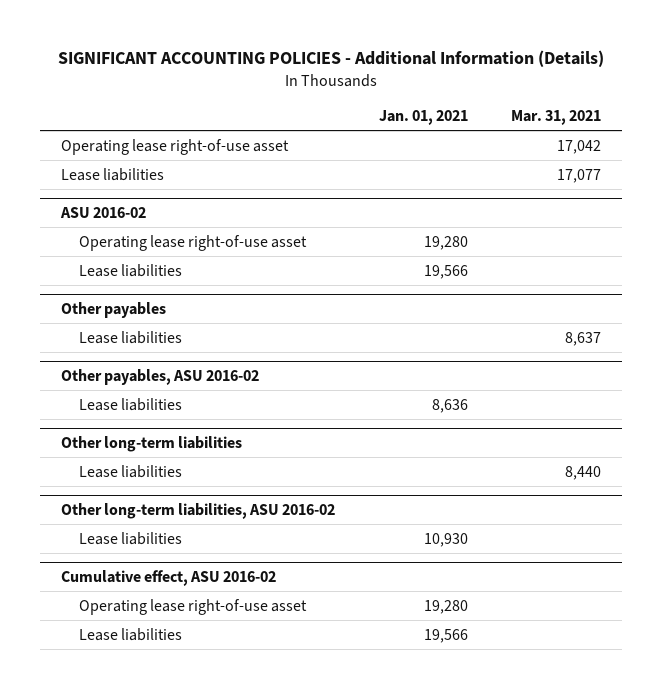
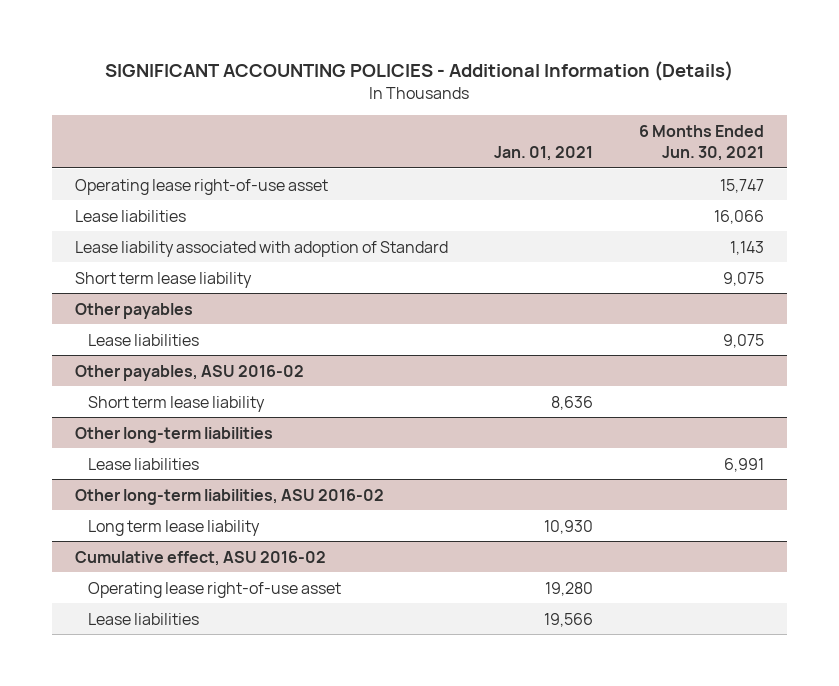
[510,109,601,125] Mar. 31, 2021 -> none
none -> [638,125,764,161] 6 Months Ended Jun. 30, 2021
[60,206,147,218] ASU 2016-02 -> none
[79,234,308,251] Operating lease right-of-use asset -> none
[79,263,183,277] Lease liabilities -> none
none -> [75,240,449,257] Lease liability associated with adoption of Standard
none -> [75,271,253,288] Short term lease liability
[79,397,183,411] Lease liabilities -> [87,395,265,412] Short term lease liability
[79,531,183,545] Lease liabilities -> [87,519,260,536] Long term lease liability

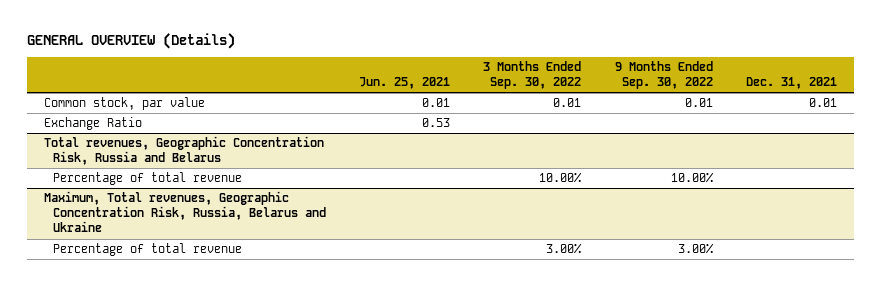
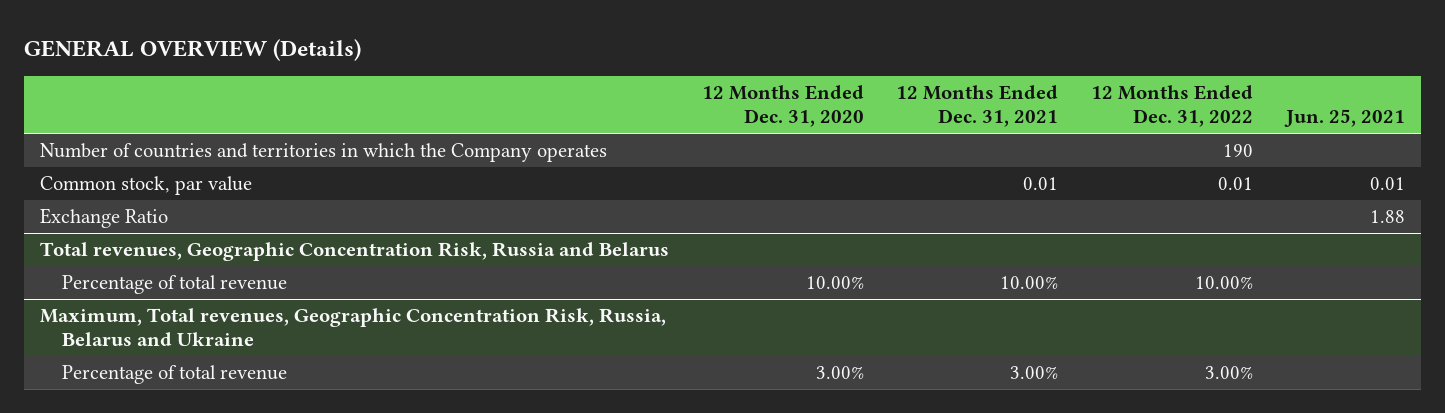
[483,60,582,90] 3 Months Ended Sep. 30, 2022 -> none
[614,60,713,90] 9 Months Ended Sep. 30, 2022 -> none
[745,77,837,90] Dec. 31, 2021 -> none
none -> [701,85,864,128] 12 Months Ended Dec. 31, 2020
none -> [896,85,1059,128] 12 Months Ended Dec. 31, 2021
none -> [1091,85,1254,128] 12 Months Ended Dec. 31, 2022
none -> [40,143,608,163] Number of countries and territories in which the Company operates
[422,118,451,128] 0.53 -> [1369,210,1405,224] 1.88

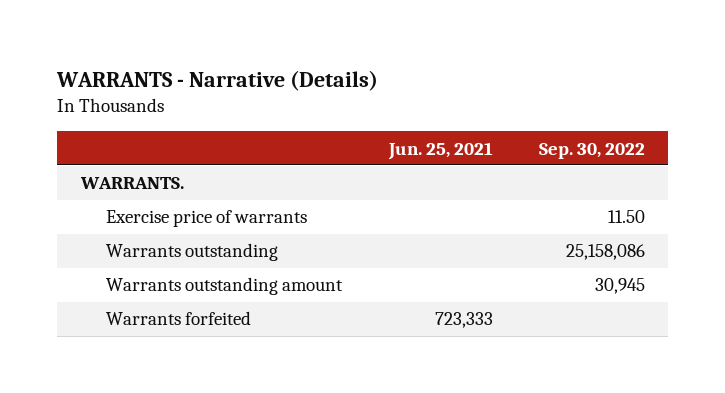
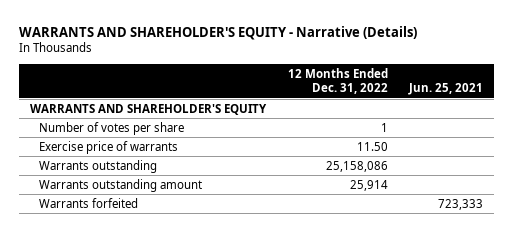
[56,69,379,91] WARRANTS - Narrative (Details) -> [18,25,417,40] WARRANTS AND SHAREHOLDER'S EQUITY - Narrative (Details)
[538,142,645,159] Sep. 30, 2022 -> none
none -> [287,67,388,94] 12 Months Ended Dec. 31, 2022
[79,177,184,190] WARRANTS. -> [29,103,267,115] WARRANTS AND SHAREHOLDER'S EQUITY
none -> [39,121,185,135] Number of votes per share

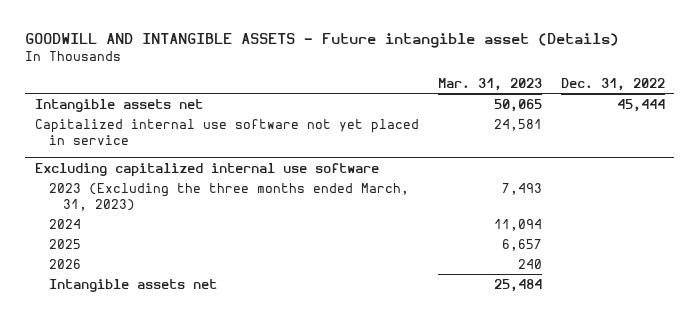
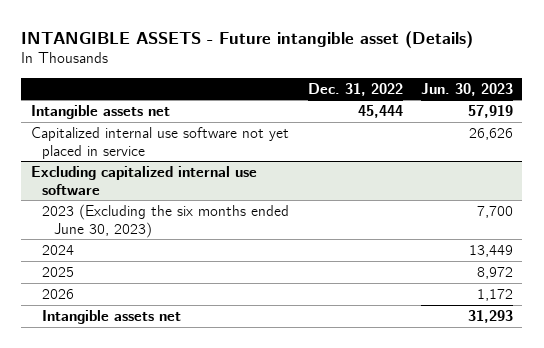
[25,33,620,49] GOODWILL AND INTANGIBLE ASSETS - Future intangible asset (Details) -> [21,30,474,48] INTANGIBLE ASSETS - Future intangible asset (Details)
[437,78,542,92] Mar. 31, 2023 -> none
none -> [421,82,514,96] Jun. 30, 2023
[48,182,409,211] 2023 (Excluding the three months ended March, 31, 2023) -> [42,203,290,238] 2023 (Excluding the six months ended June 30, 2023)

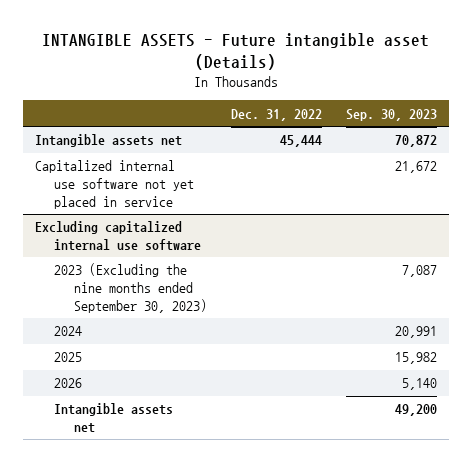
[421,82,514,96] Jun. 30, 2023 -> none
none -> [346,108,438,121] Sep. 30, 2023
[42,203,290,238] 2023 (Excluding the six months ended June 30, 2023) -> [54,263,208,313] 2023 (Excluding the nine months ended September 30, 2023)

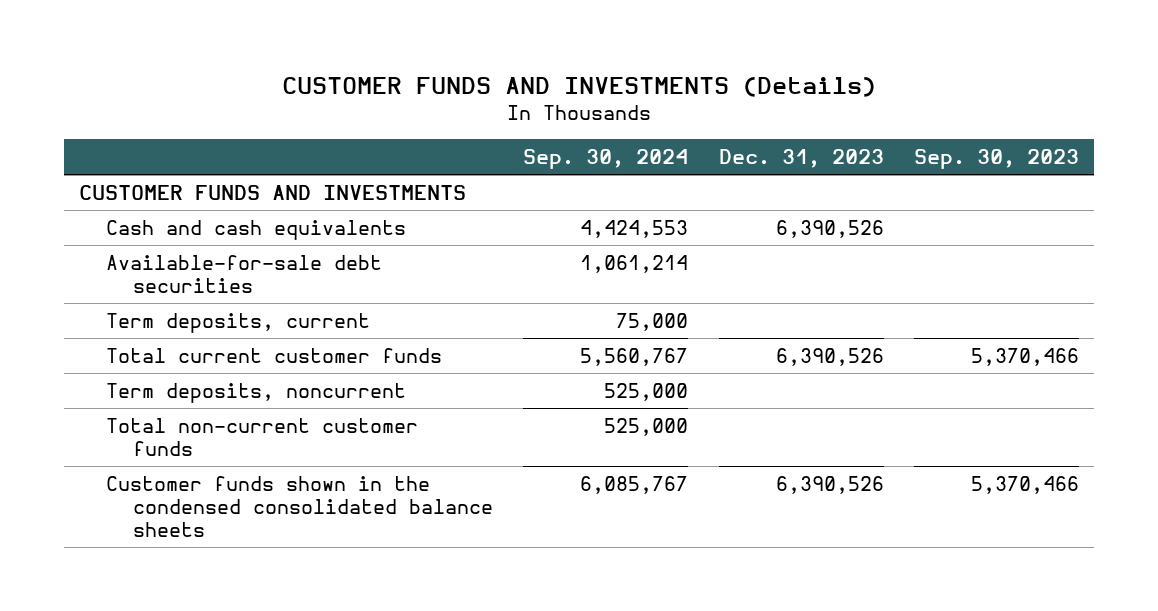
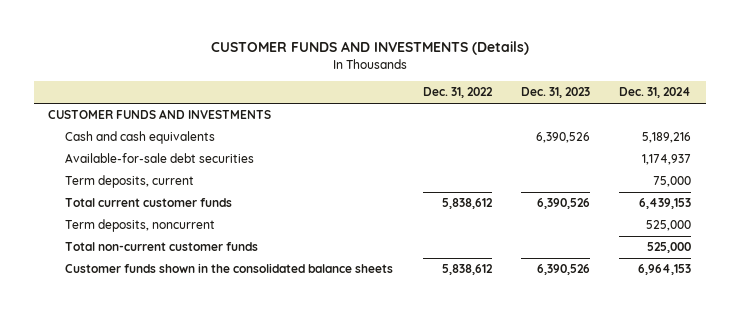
[523,149,689,170] Sep. 30, 2024 -> none
[914,149,1080,170] Sep. 30, 2023 -> none
none -> [422,87,493,99] Dec. 31, 2022
none -> [619,87,692,99] Dec. 31, 2024
[105,475,494,537] Customer funds shown in the condensed consolidated balance sheets -> [65,263,394,274] Customer funds shown in the consolidated balance sheets

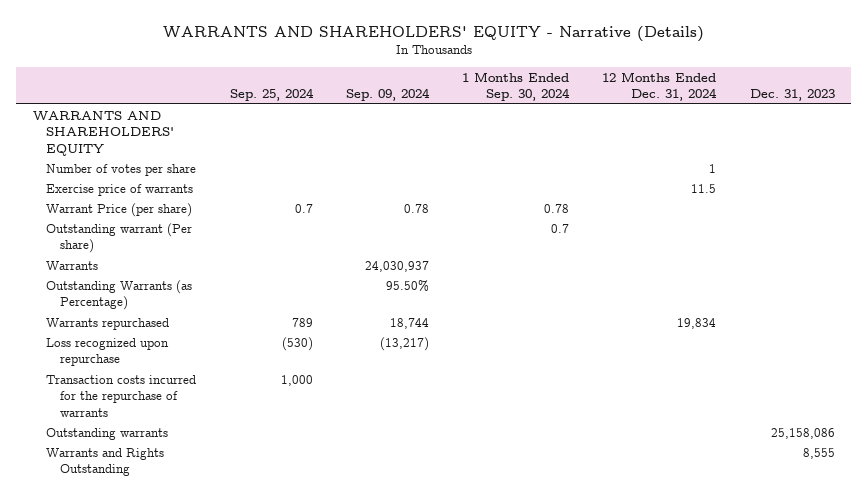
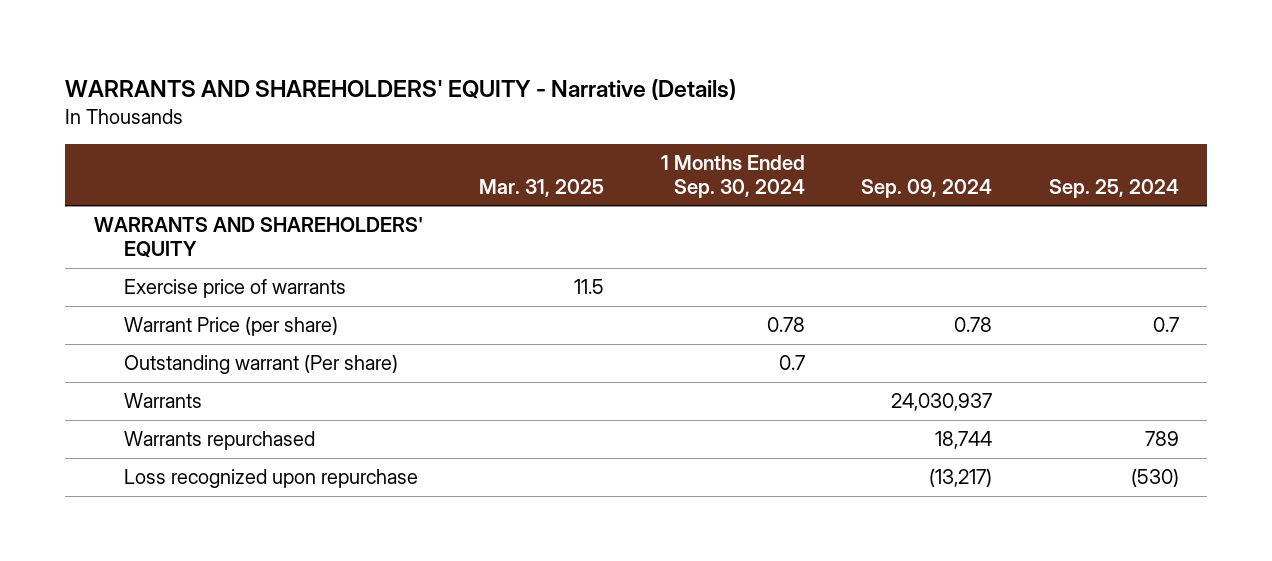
[602,71,718,102] 12 Months Ended Dec. 31, 2024 -> none
[749,89,835,102] Dec. 31, 2023 -> none
none -> [479,178,605,197] Mar. 31, 2025
[46,163,197,176] Number of votes per share -> none
[46,279,193,311] Outstanding Warrants (as Percentage) -> none
[46,374,197,417] Transaction costs incurred for the repurchase of warrants -> none
[46,427,169,440] Outstanding warrants -> none
[46,447,165,477] Warrants and Rights Outstanding -> none

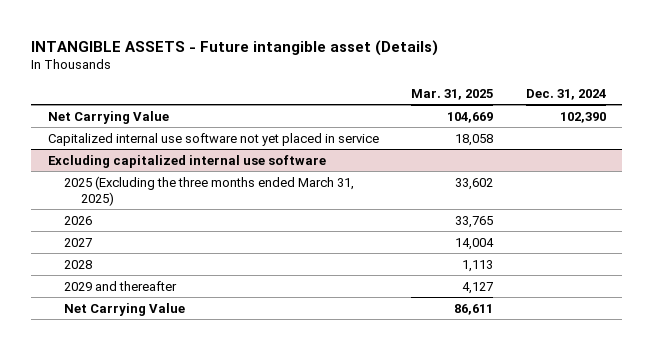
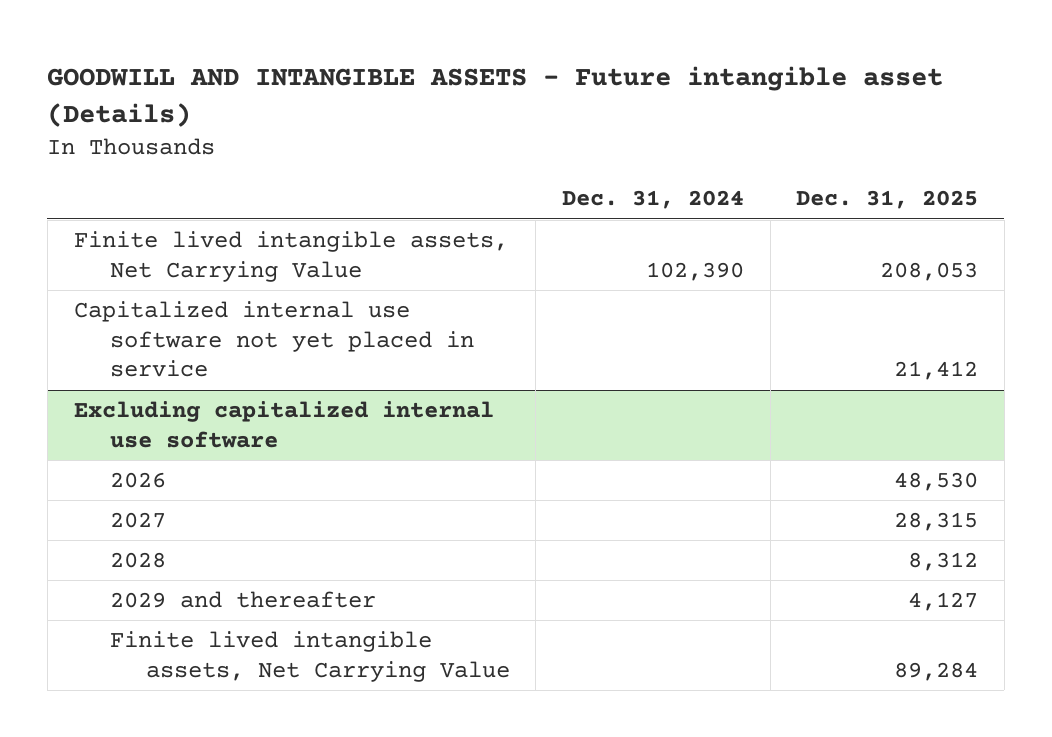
[31,39,439,56] INTANGIBLE ASSETS - Future intangible asset (Details) -> [47,65,944,127] GOODWILL AND INTANGIBLE ASSETS - Future intangible asset (Details)
[411,89,494,101] Mar. 31, 2025 -> none
none -> [796,190,979,210] Dec. 31, 2025
[47,110,169,124] Net Carrying Value -> [73,231,508,282] Finite lived intangible assets, Net Carrying Value
[64,175,355,206] 2025 (Excluding the three months ended March 31, 2025) -> none
[64,302,186,316] Net Carrying Value -> [109,631,510,682] Finite lived intangible assets, Net Carrying Value

